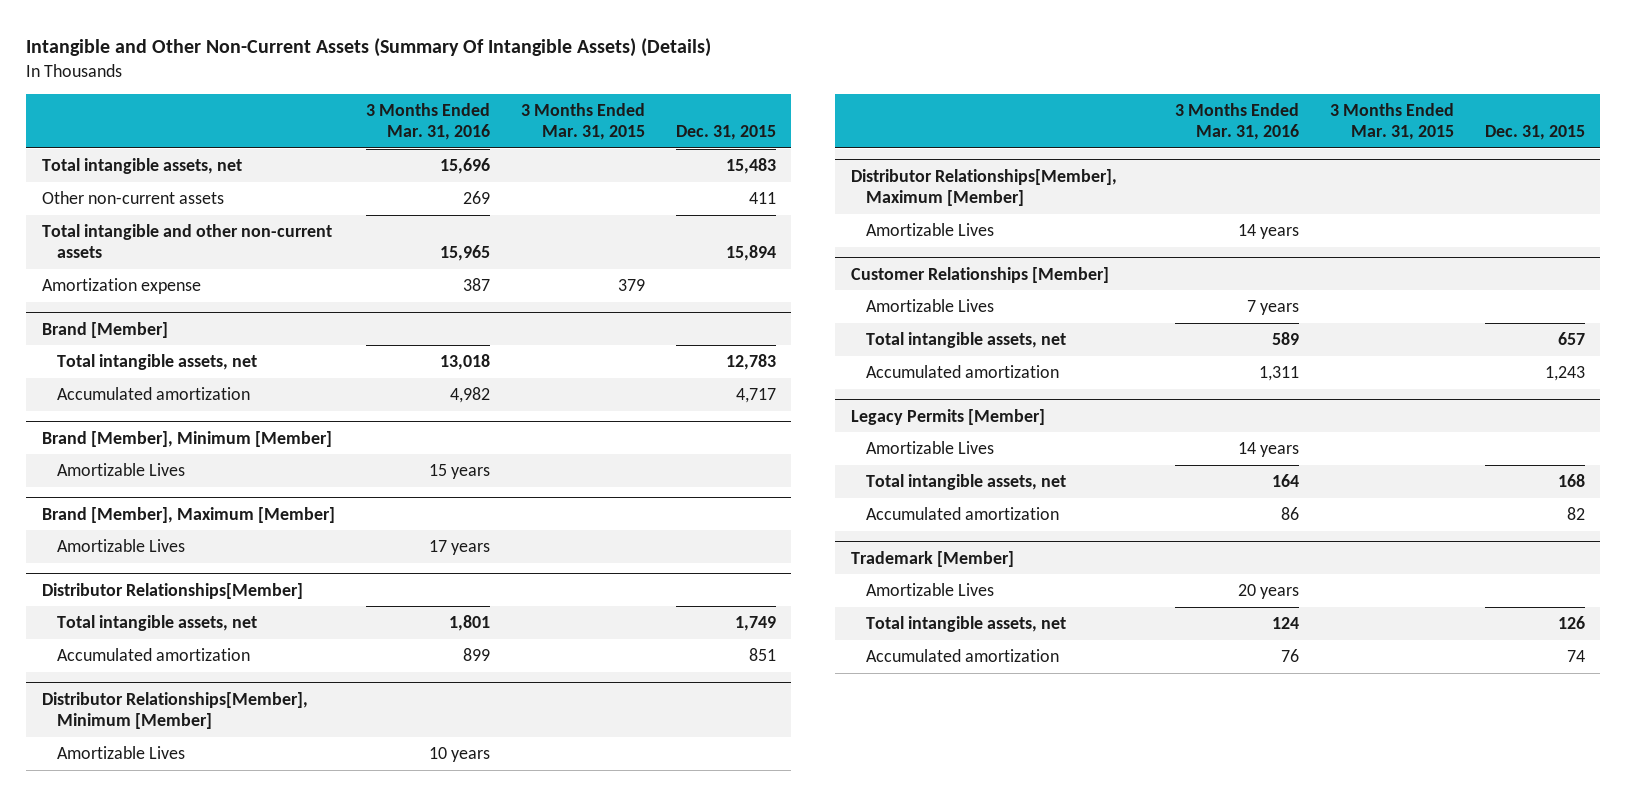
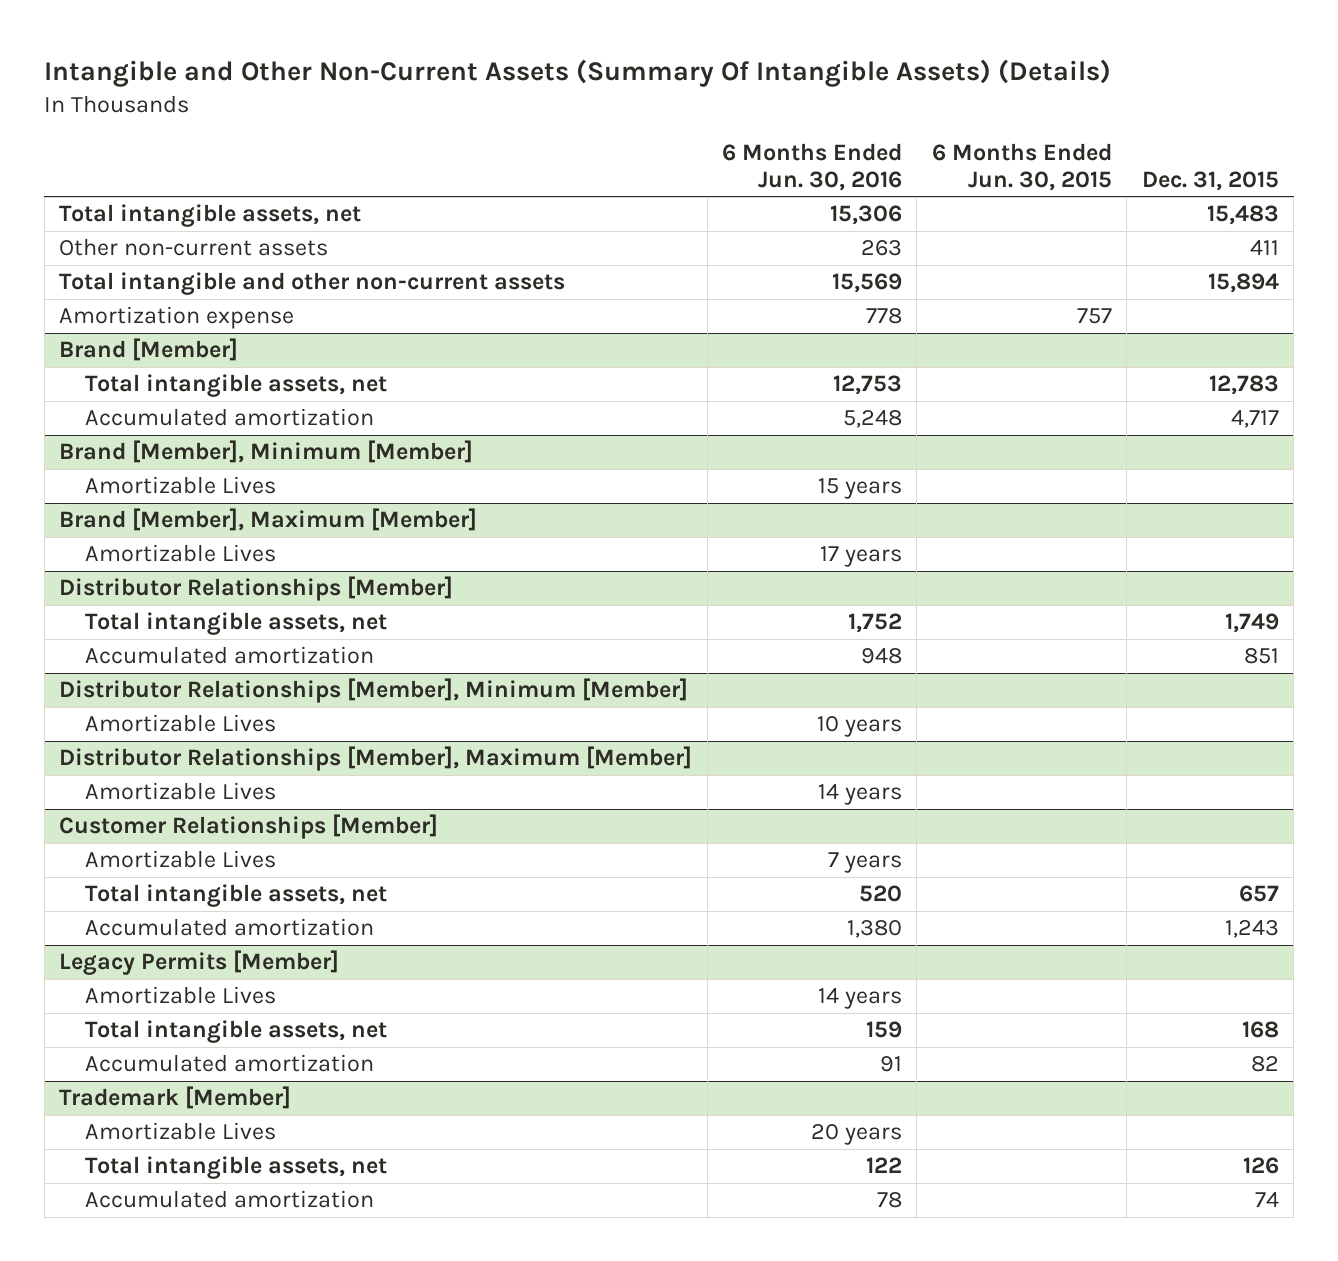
[365,102,490,141] 3 Months Ended Mar. 31, 2016 -> none
[520,102,645,141] 3 Months Ended Mar. 31, 2015 -> none
none -> [722,142,903,191] 6 Months Ended Jun. 30, 2016
none -> [931,142,1112,191] 6 Months Ended Jun. 30, 2015
[41,582,303,599] Distributor Relationships[Member] -> [59,576,454,602] Distributor Relationships [Member]
[41,691,308,730] Distributor Relationships[Member], Minimum [Member] -> [59,678,689,704] Distributor Relationships [Member], Minimum [Member]
[850,168,1117,207] Distributor Relationships[Member], Maximum [Member] -> [59,746,693,772] Distributor Relationships [Member], Maximum [Member]

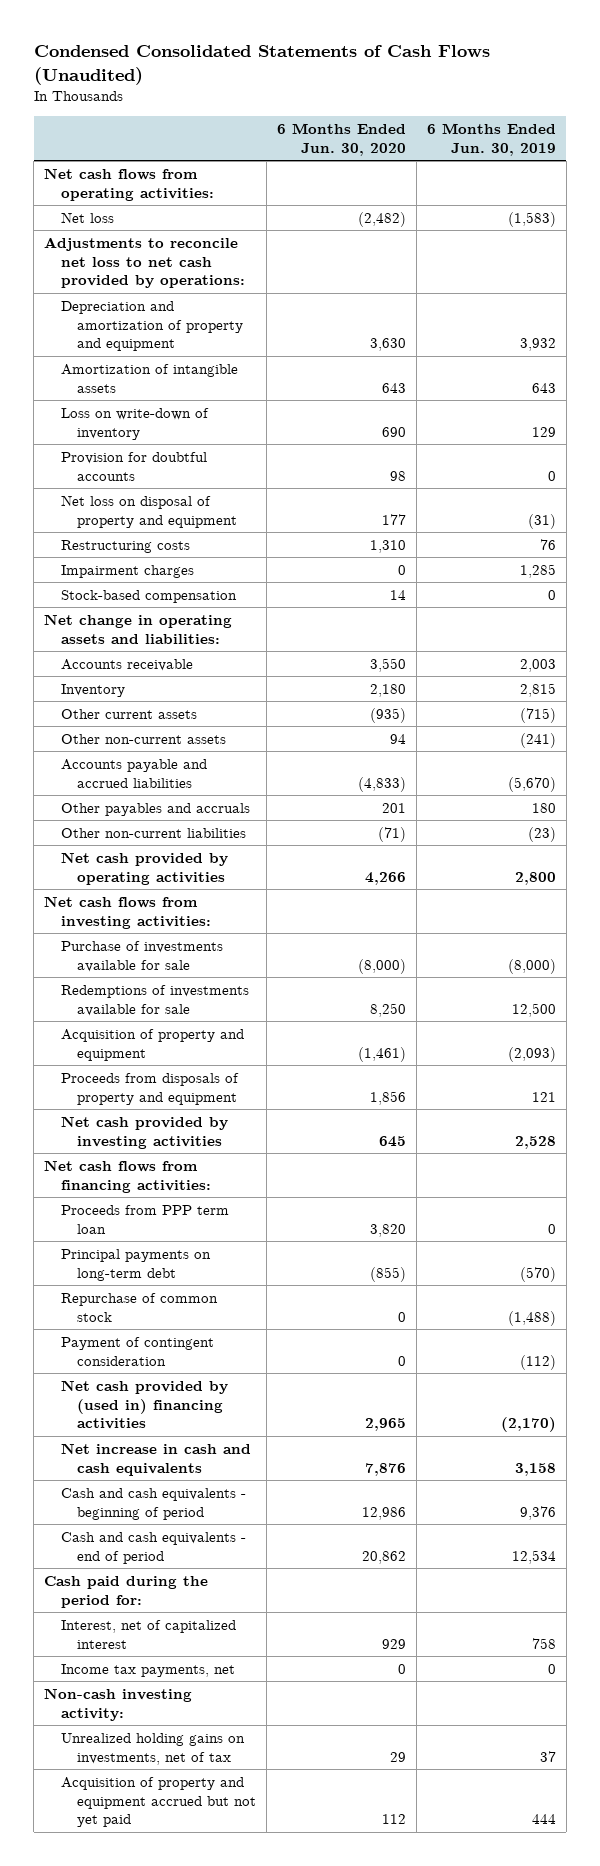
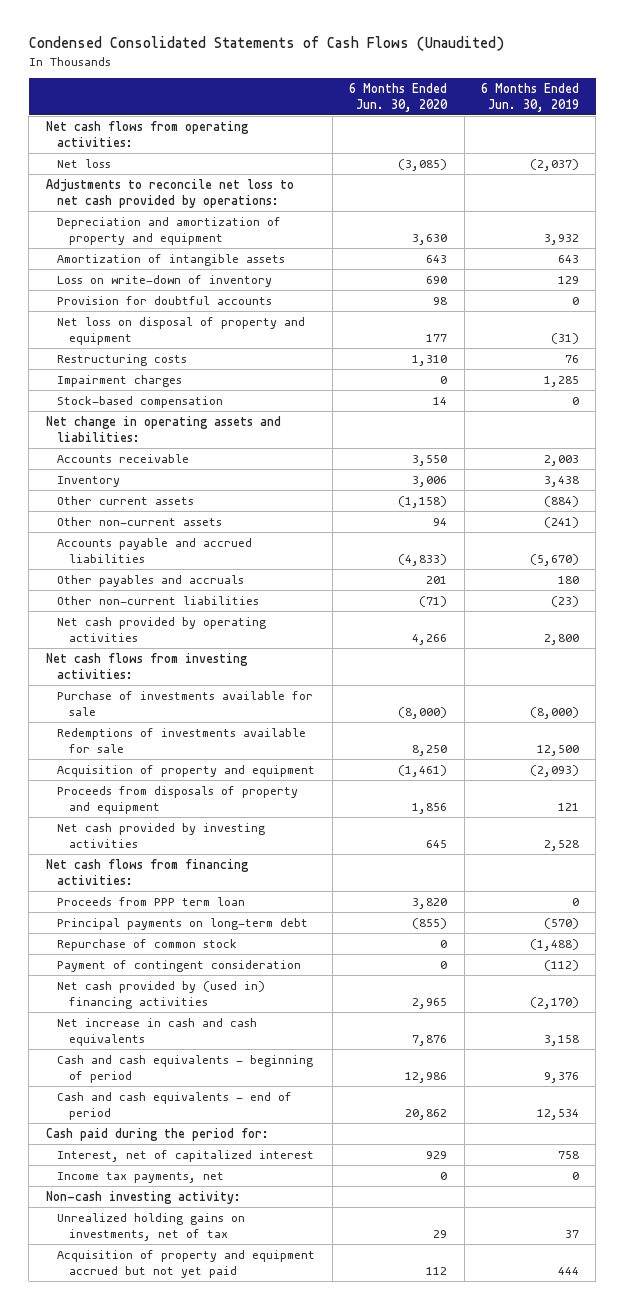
[357,211,406,227] (2,482) -> [398,158,448,171] (3,085)
[507,211,556,227] (1,583) -> [529,158,579,171] (2,037)
[369,683,406,697] 2,180 -> [412,475,448,487] 3,006
[519,682,556,697] 2,815 -> [543,475,579,487] 3,438
[369,707,406,723] (935) -> [398,495,448,508] (1,158)
[519,707,556,723] (715) -> [543,495,579,507] (884)

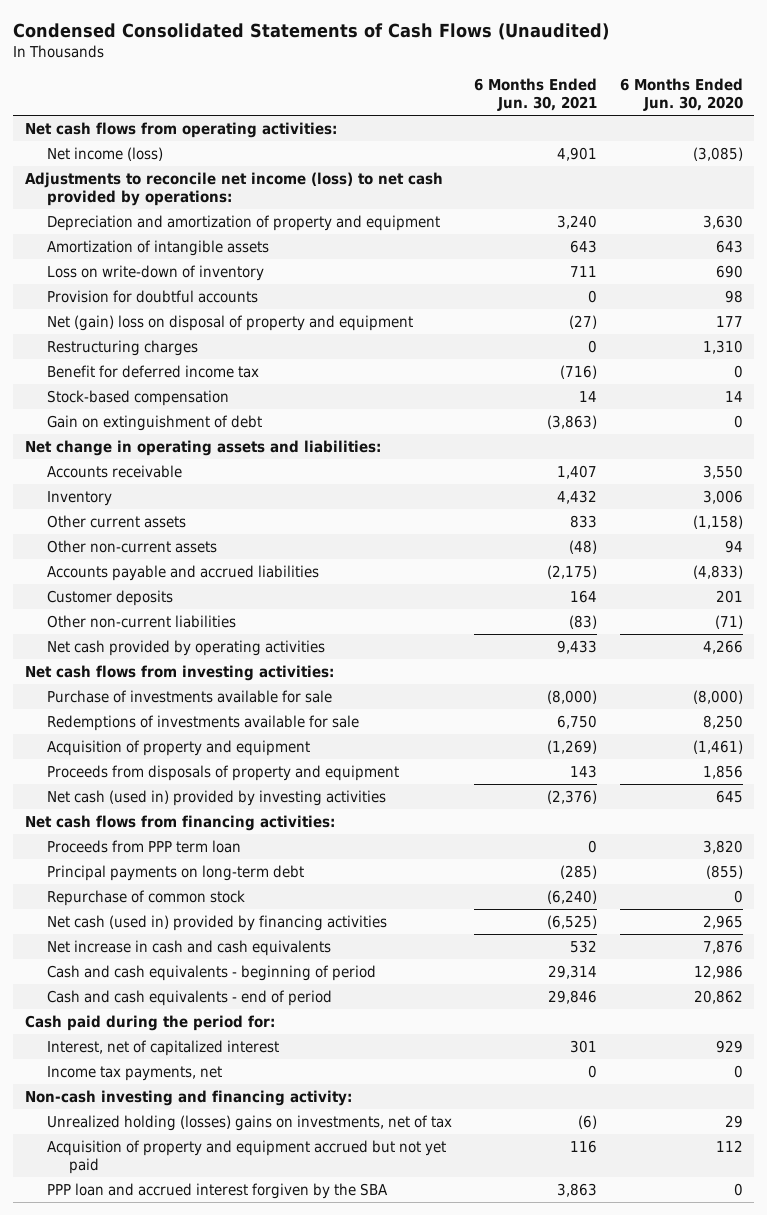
[480,83,579,112] 6 Months Ended Jun. 30, 2019 -> none
none -> [474,78,598,112] 6 Months Ended Jun. 30, 2021
[57,158,112,168] Net loss -> [46,147,163,162] Net income (loss)
[45,178,294,208] Adjustments to reconcile net loss to net cash provided by operations: -> [24,172,443,207] Adjustments to reconcile net income (loss) to net cash provided by operations:
[57,374,183,387] Impairment charges -> none
[57,316,306,345] Net loss on disposal of property and equipment -> [46,315,413,332] Net (gain) loss on disposal of property and equipment
[57,353,188,366] Restructuring costs -> [46,340,198,357] Restructuring charges
none -> [46,365,259,379] Benefit for deferred income tax
none -> [46,415,262,432] Gain on extinguishment of debt
[57,574,245,587] Other payables and accruals -> [46,590,173,607] Customer deposits
[57,822,266,848] Net cash provided by investing activities -> [46,790,386,807] Net cash (used in) provided by investing activities
[57,959,302,972] Payment of contingent consideration -> none
[57,980,266,1009] Net cash provided by (used in) financing activities -> [46,915,387,932] Net cash (used in) provided by financing activities
[45,1190,241,1204] Non-cash investing activity: -> [24,1090,352,1107] Non-cash investing and financing activity:
[57,1212,246,1241] Unrealized holding gains on investments, net of tax -> [46,1115,452,1132] Unrealized holding (losses) gains on investments, net of tax
none -> [46,1183,388,1200] PPP loan and accrued interest forgiven by the SBA

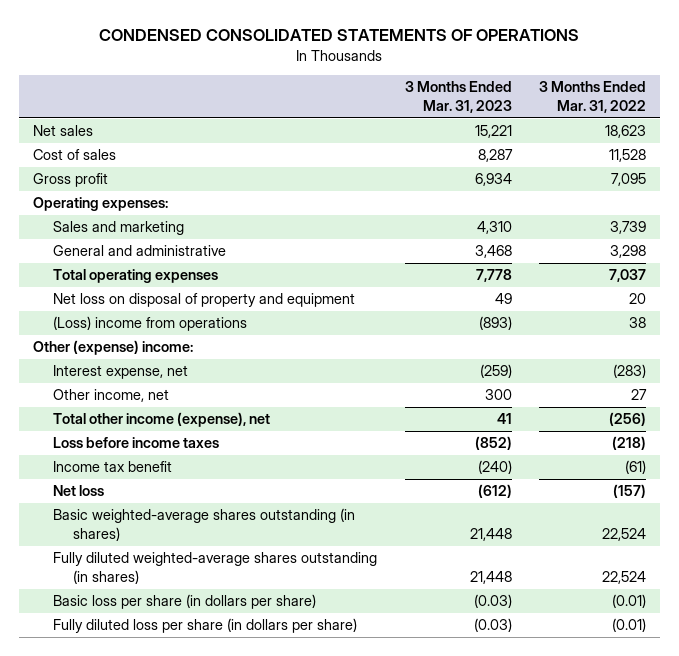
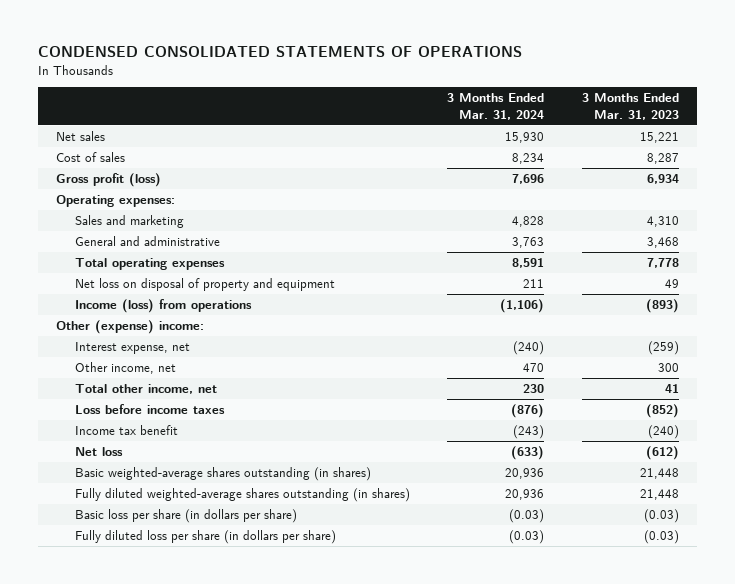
[538,81,646,113] 3 Months Ended Mar. 31, 2022 -> none
none -> [447,93,545,120] 3 Months Ended Mar. 31, 2024
[32,173,108,188] Gross profit -> [56,173,162,188] Gross profit (loss)
[53,316,248,332] (Loss) income from operations -> [74,299,252,314] Income (loss) from operations
[53,412,271,428] Total other income (expense), net -> [74,384,217,395] Total other income, net

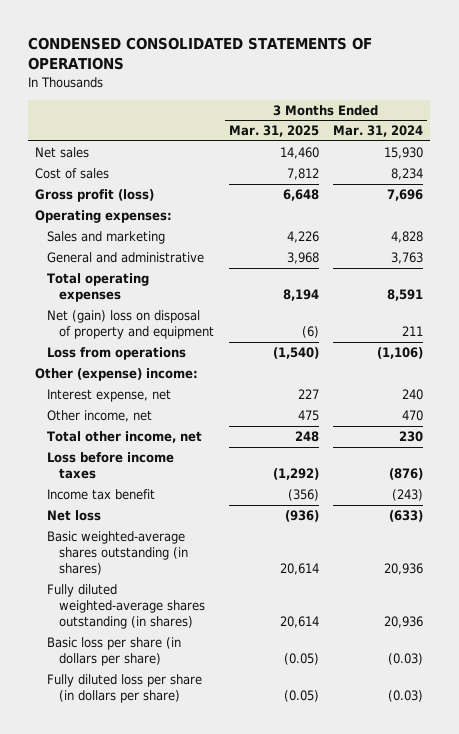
[581,93,679,120] 3 Months Ended Mar. 31, 2023 -> none
none -> [228,125,319,138] Mar. 31, 2025
[74,278,335,292] Net loss on disposal of property and equipment -> [47,310,215,340] Net (gain) loss on disposal of property and equipment
[74,299,252,314] Income (loss) from operations -> [47,347,187,361] Loss from operations
[513,341,545,356] (240) -> [402,389,424,401] 240

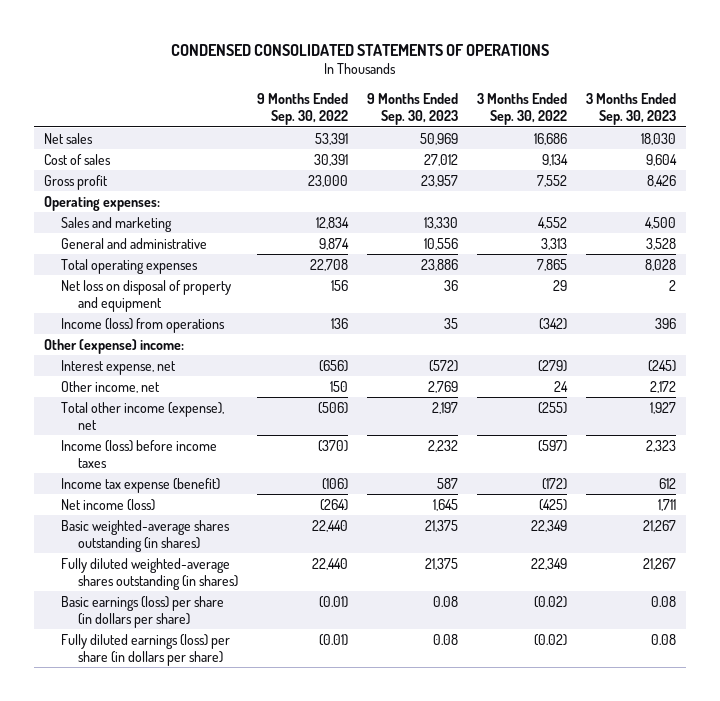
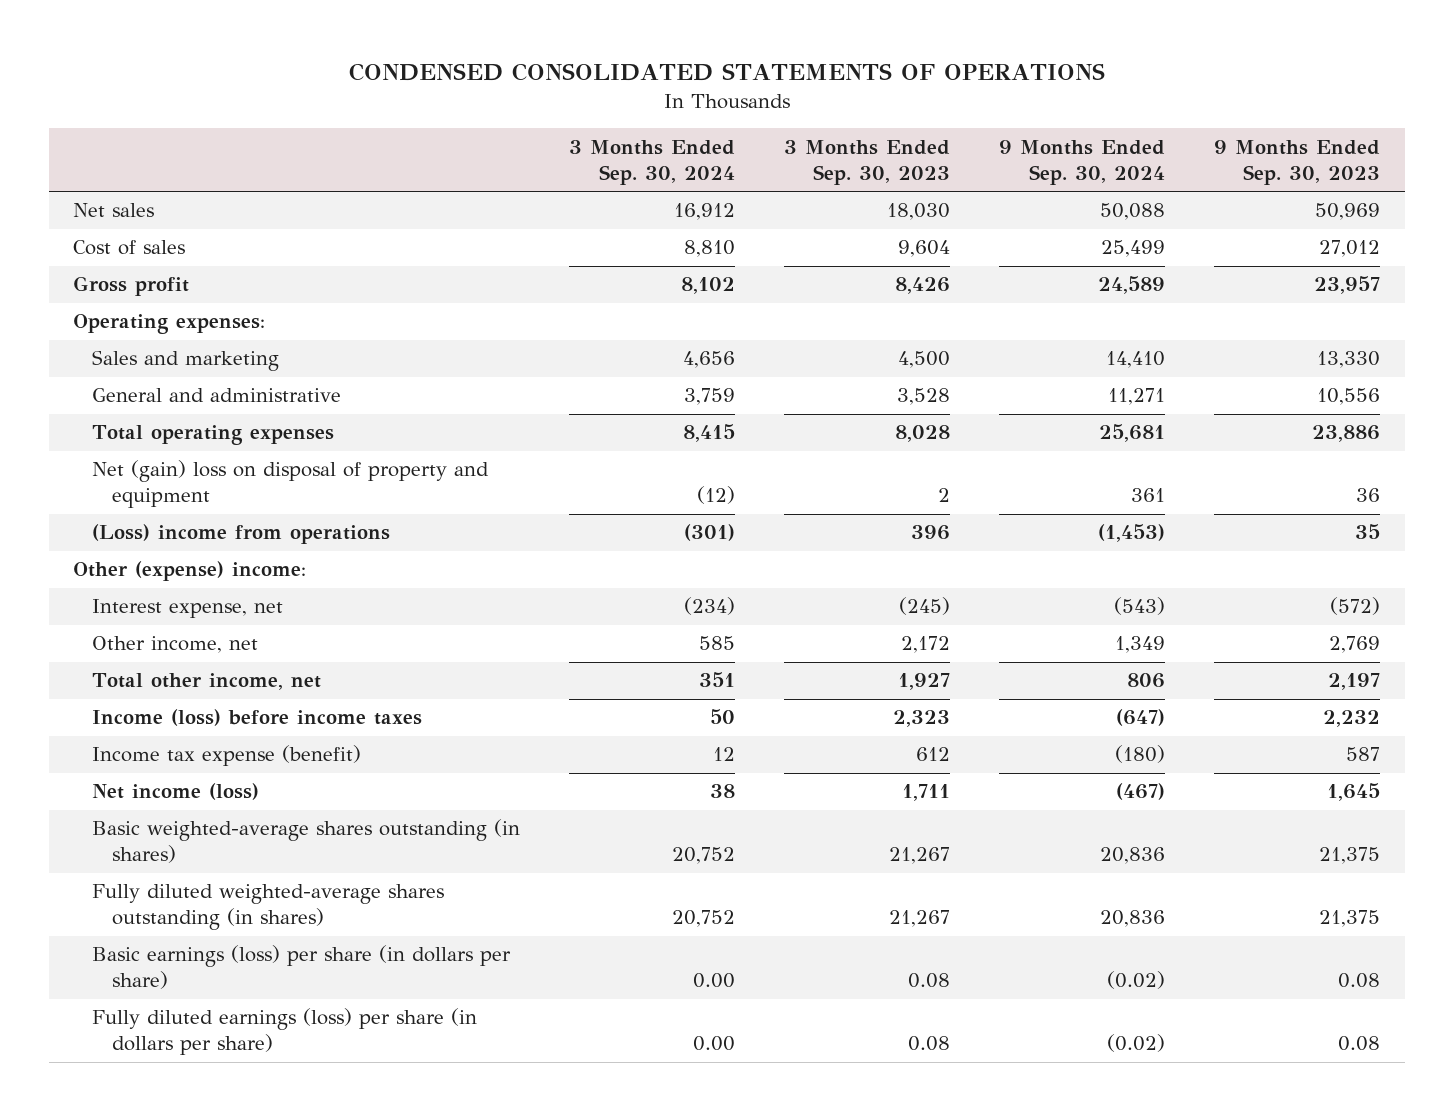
[256,92,348,126] 9 Months Ended Sep. 30, 2022 -> none
[476,92,567,126] 3 Months Ended Sep. 30, 2022 -> none
none -> [569,139,736,185] 3 Months Ended Sep. 30, 2024
none -> [999,139,1166,185] 9 Months Ended Sep. 30, 2024
[60,279,231,312] Net loss on disposal of property and equipment -> [92,460,490,509] Net (gain) loss on disposal of property and equipment
[60,317,225,333] Income (loss) from operations -> [92,524,391,545] (Loss) income from operations
[60,401,224,430] Total other income (expense), net -> [92,673,322,691] Total other income, net

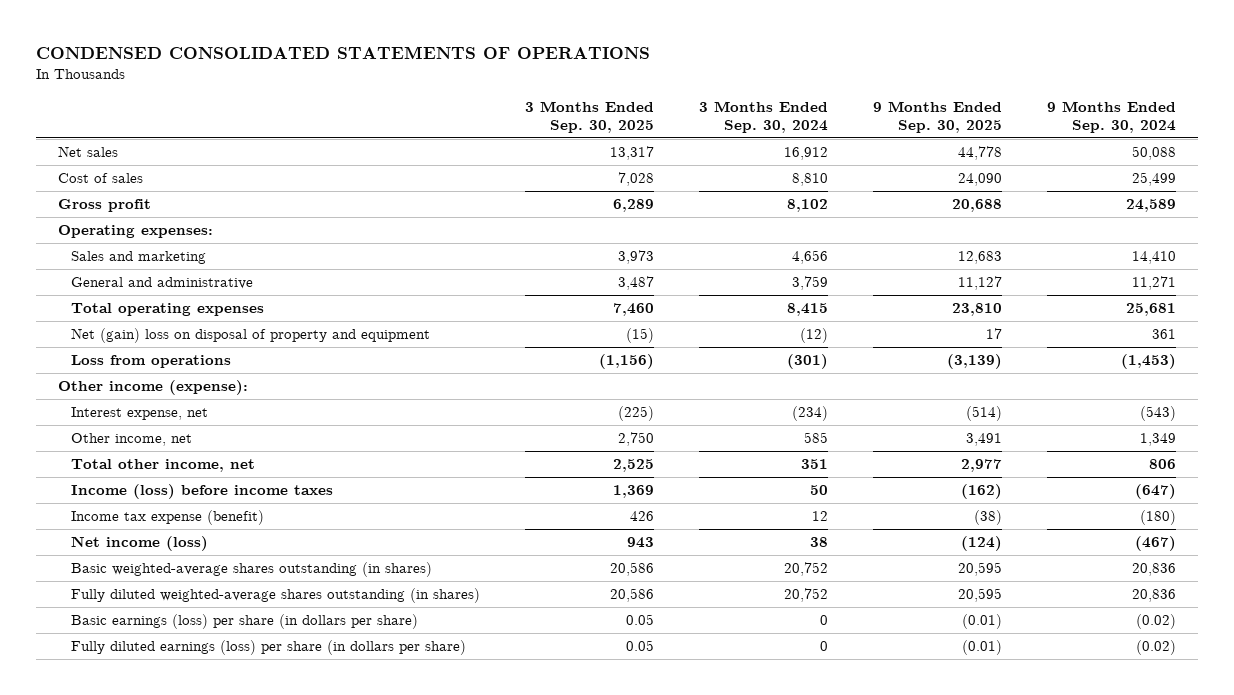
[784,139,951,185] 3 Months Ended Sep. 30, 2023 -> none
[1214,139,1381,185] 9 Months Ended Sep. 30, 2023 -> none
none -> [525,101,655,133] 3 Months Ended Sep. 30, 2025
none -> [872,101,1002,133] 9 Months Ended Sep. 30, 2025
[92,524,391,545] (Loss) income from operations -> [71,355,232,369] Loss from operations
[73,561,307,582] Other (expense) income: -> [58,380,249,396] Other income (expense):
[693,973,736,989] 0.00 -> [819,615,828,626] 0
[693,1036,736,1052] 0.00 -> [819,641,828,652] 0

